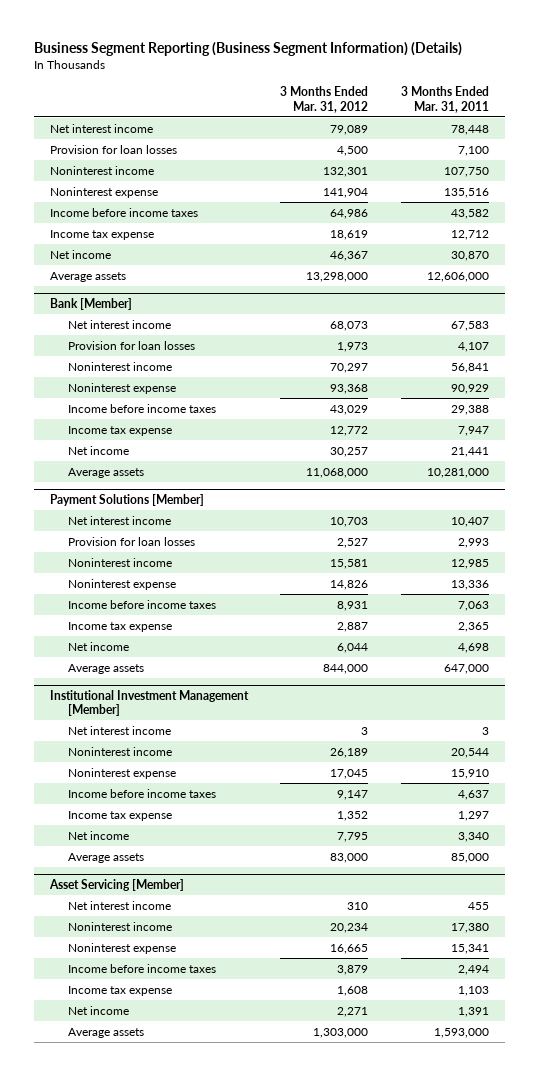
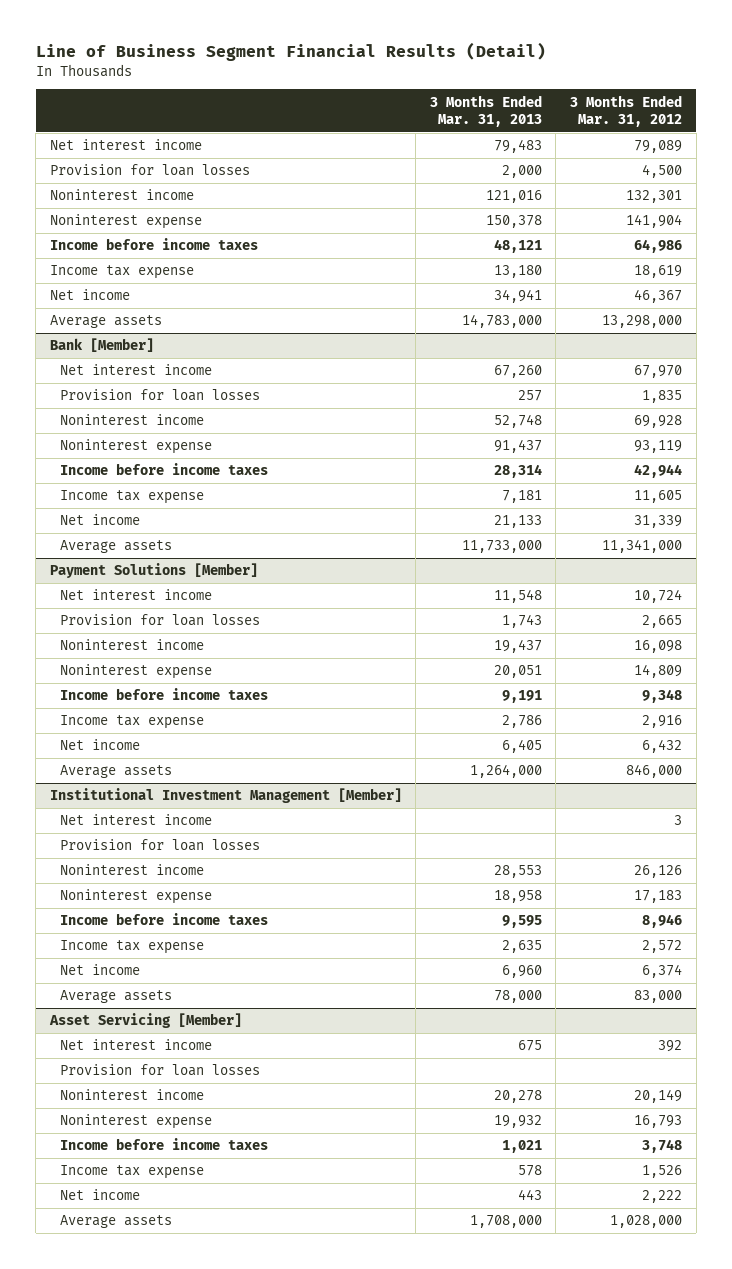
[33,41,462,56] Business Segment Reporting (Business Segment Information) (Details) -> [35,42,546,62] Line of Business Segment Financial Results (Detail)
[400,86,489,113] 3 Months Ended Mar. 31, 2011 -> none
none -> [429,94,542,128] 3 Months Ended Mar. 31, 2013
[330,320,369,331] 68,073 -> [634,365,683,379] 67,970
[337,341,369,352] 1,973 -> [642,390,683,404] 1,835
[330,362,369,373] 70,297 -> [634,415,683,429] 69,928
[330,383,369,394] 93,368 -> [634,440,683,454] 93,119
[330,404,369,415] 43,029 -> [634,464,683,479] 42,944
[330,425,369,436] 12,772 -> [634,490,683,504] 11,605
[330,446,369,457] 30,257 -> [634,515,683,529] 31,339
[306,467,369,478] 11,068,000 -> [602,539,683,554] 11,341,000
[330,516,369,527] 10,703 -> [634,589,683,604] 10,724
[337,537,369,548] 2,527 -> [642,615,683,629] 2,665
[330,558,369,569] 15,581 -> [634,640,683,654] 16,098
[330,579,369,590] 14,826 -> [634,664,683,679] 14,809
[337,600,369,611] 8,931 -> [642,689,683,704] 9,348
[337,621,369,632] 2,887 -> [642,715,683,729] 2,916
[337,642,369,653] 6,044 -> [642,739,683,754] 6,432
[323,663,369,674] 844,000 -> [626,764,683,779] 846,000
none -> [60,839,261,852] Provision for loan losses
[330,747,369,758] 26,189 -> [634,865,683,879] 26,126
[330,768,369,779] 17,045 -> [634,890,683,904] 17,183
[337,789,369,800] 9,147 -> [642,914,683,929] 8,946
[337,810,369,821] 1,352 -> [642,940,683,954] 2,572
[337,831,369,842] 7,795 -> [642,964,683,979] 6,374
[347,901,369,910] 310 -> [658,1040,683,1053] 392
none -> [60,1064,261,1077] Provision for loan losses
[330,922,369,933] 20,234 -> [634,1089,683,1104] 20,149
[330,943,369,954] 16,665 -> [634,1115,683,1129] 16,793
[337,964,369,975] 3,879 -> [642,1139,683,1154] 3,748
[337,985,369,996] 1,608 -> [642,1165,683,1179] 1,526
[337,1006,369,1017] 2,271 -> [642,1190,683,1204] 2,222
[313,1027,369,1038] 1,303,000 -> [610,1215,683,1229] 1,028,000

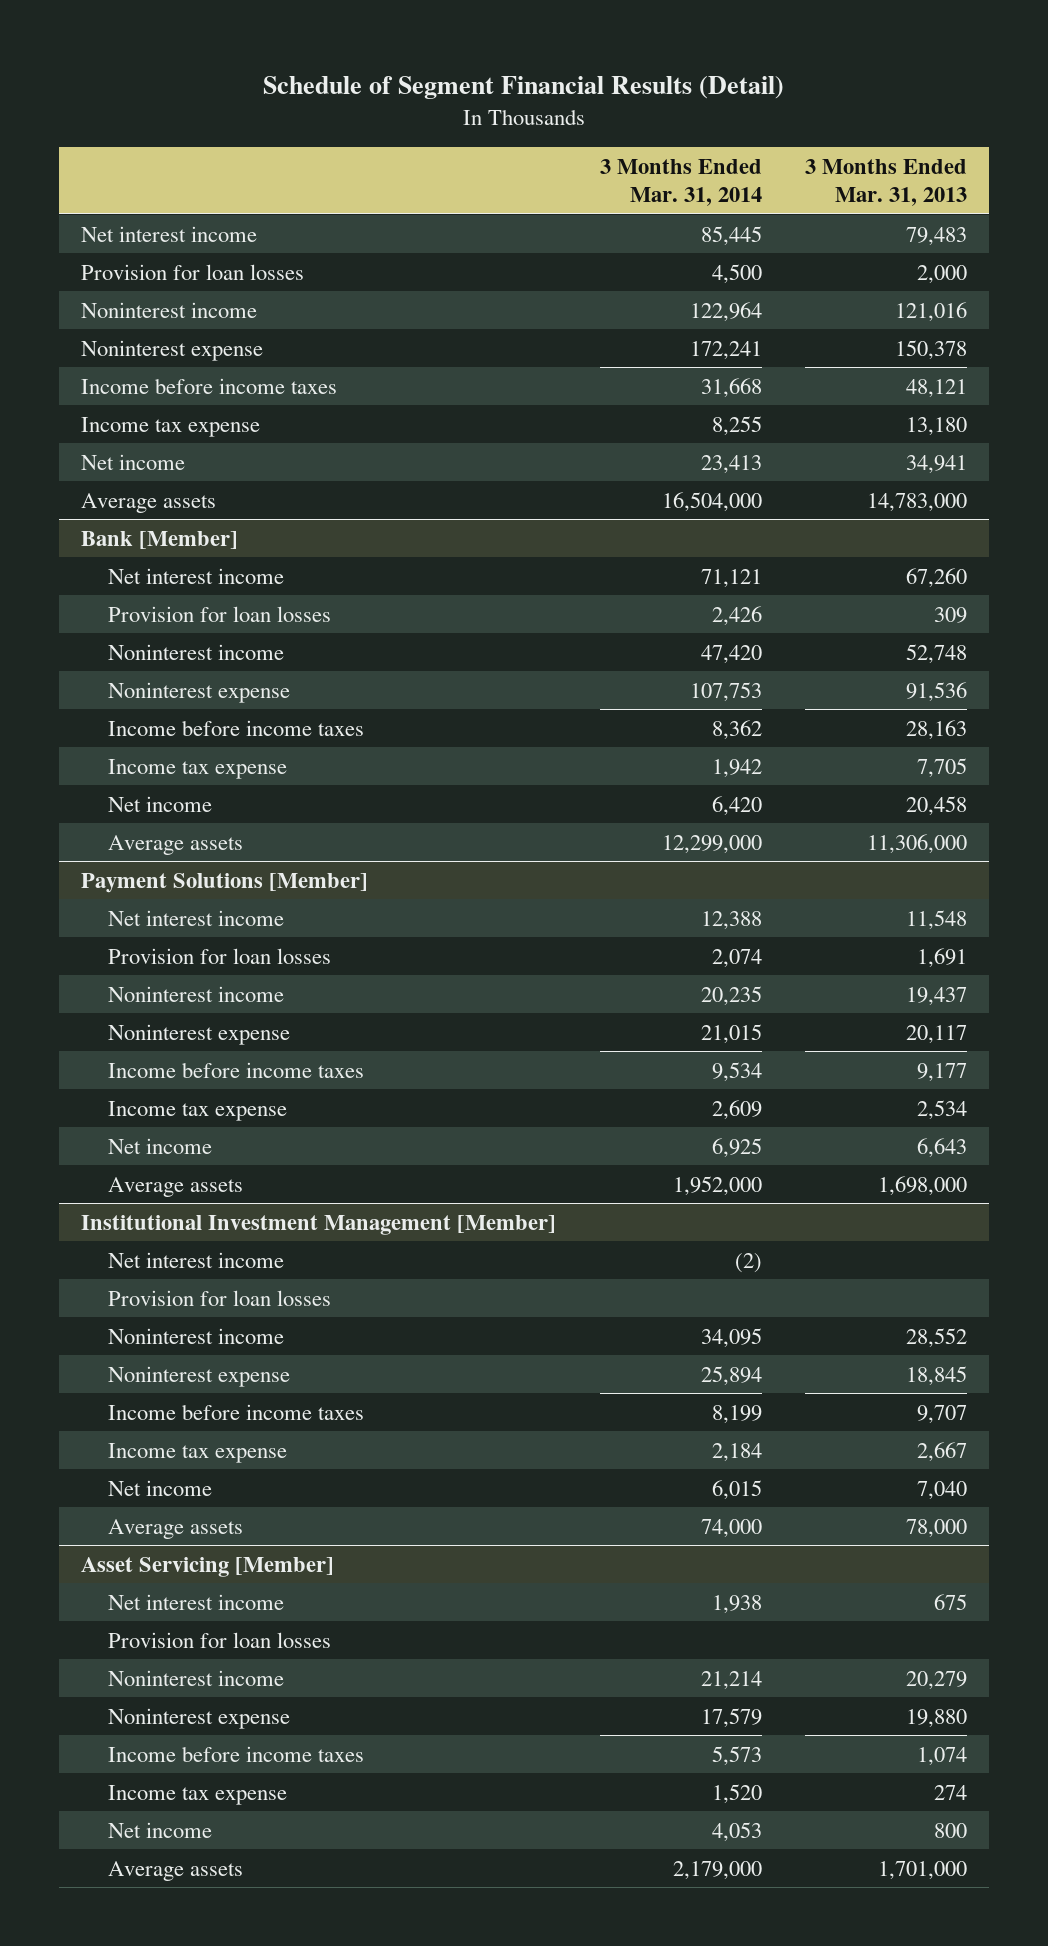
[35,42,546,62] Line of Business Segment Financial Results (Detail) -> [263,76,785,100] Schedule of Segment Financial Results (Detail)
[570,94,683,128] 3 Months Ended Mar. 31, 2012 -> none
none -> [599,158,762,206] 3 Months Ended Mar. 31, 2014
[517,390,542,402] 257 -> [934,606,968,623] 309
[493,439,542,454] 91,437 -> [906,681,968,702] 91,536
[493,464,542,479] 28,314 -> [906,719,968,740] 28,163
[501,490,542,504] 7,181 -> [917,757,968,778] 7,705
[493,515,542,529] 21,133 -> [906,795,968,816] 20,458
[461,540,542,554] 11,733,000 -> [867,833,968,854] 11,306,000
[501,614,542,629] 1,743 -> [917,947,968,968] 1,691
[493,665,542,679] 20,051 -> [906,1024,968,1044] 20,117
[501,690,542,704] 9,191 -> [917,1062,968,1082] 9,177
[501,715,542,729] 2,786 -> [917,1099,968,1120] 2,534
[501,739,542,754] 6,405 -> [917,1137,968,1158] 6,643
[469,764,542,779] 1,264,000 -> [878,1175,968,1196] 1,698,000
[493,865,542,879] 28,553 -> [906,1327,968,1348] 28,552
[493,890,542,904] 18,958 -> [906,1365,968,1386] 18,845
[501,915,542,929] 9,595 -> [917,1404,968,1424] 9,707
[501,940,542,954] 2,635 -> [917,1441,968,1462] 2,667
[501,965,542,979] 6,960 -> [917,1480,968,1500] 7,040
[493,1090,542,1104] 20,278 -> [906,1670,968,1690] 20,279
[493,1115,542,1129] 19,932 -> [906,1708,968,1728] 19,880
[501,1140,542,1154] 1,021 -> [917,1746,968,1766] 1,074
[517,1165,542,1177] 578 -> [934,1784,968,1800] 274
[517,1189,542,1201] 443 -> [934,1822,968,1838] 800
[469,1215,542,1229] 1,708,000 -> [878,1860,968,1880] 1,701,000

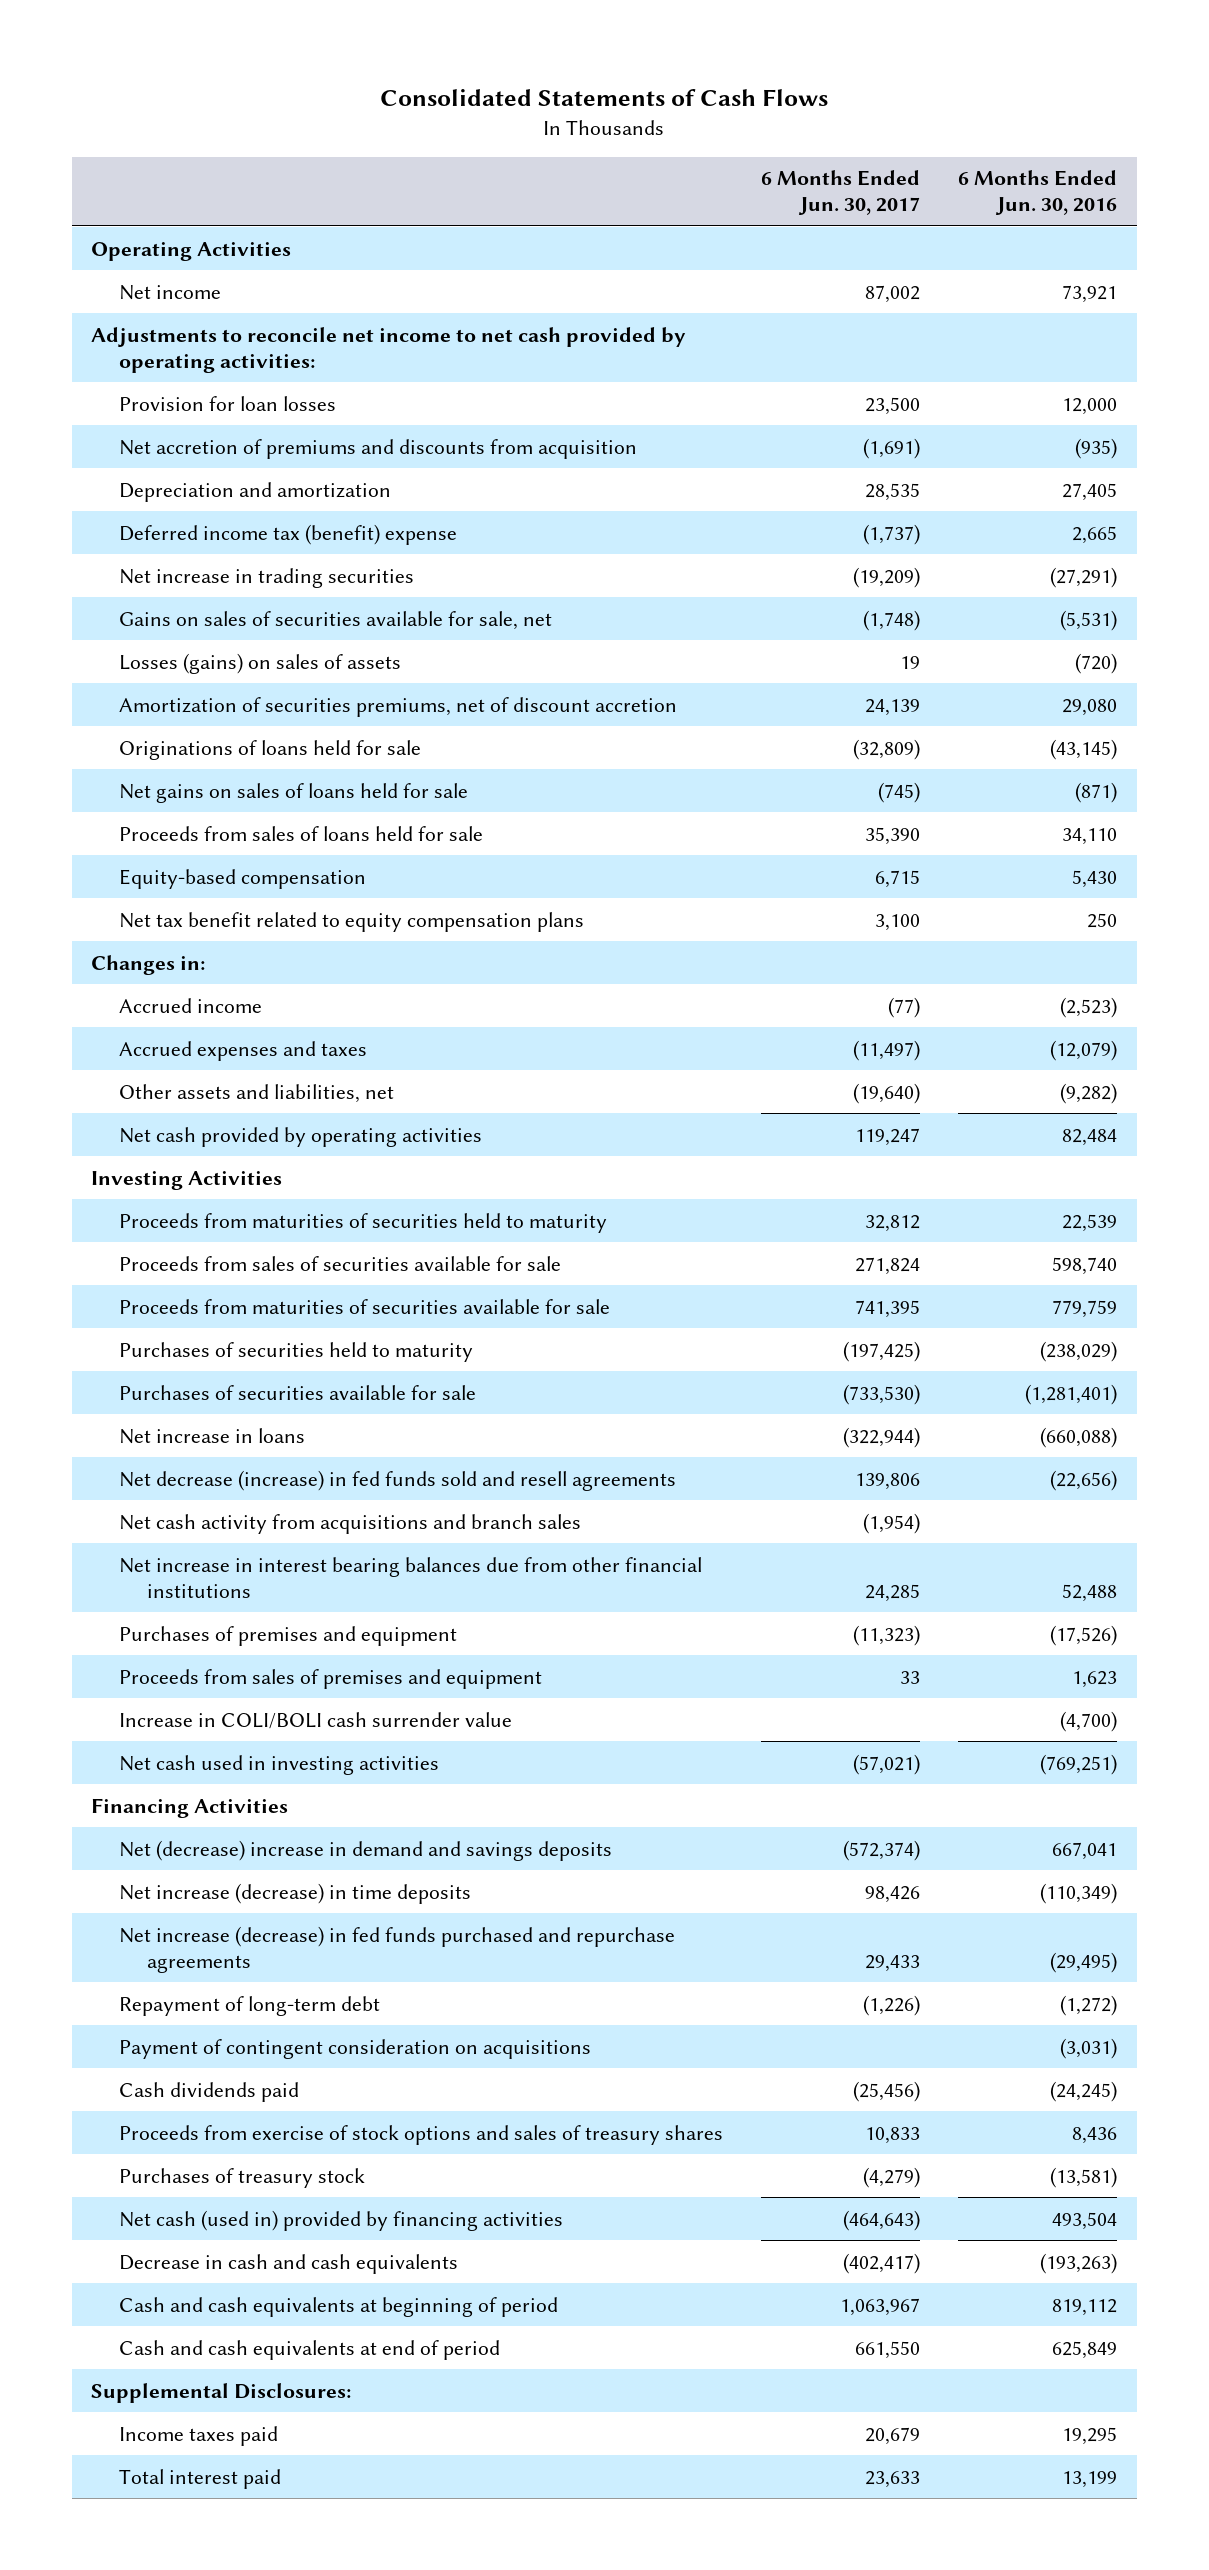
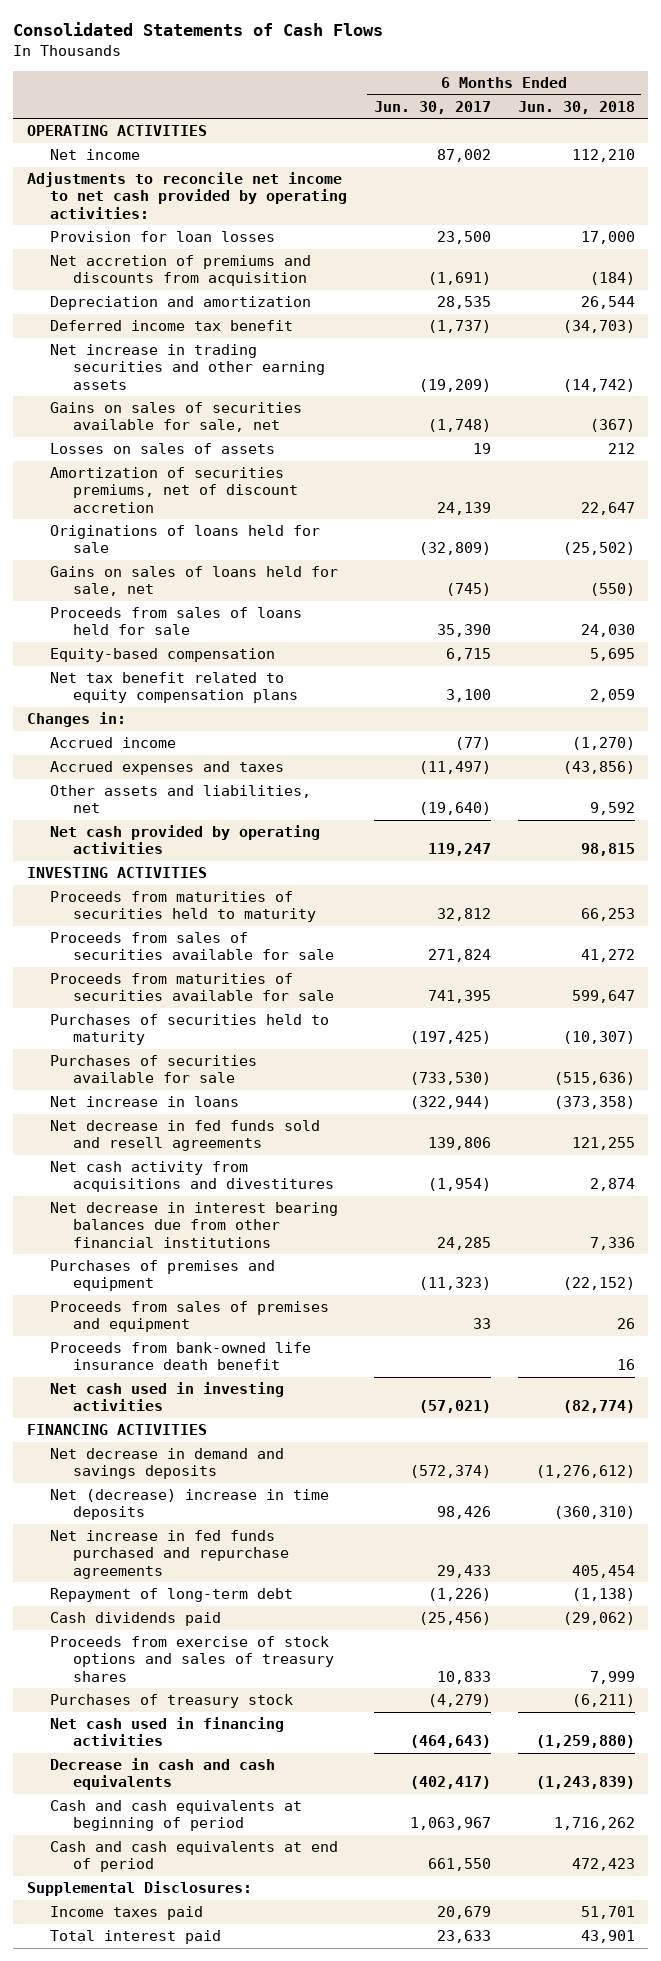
[958,170,1118,216] 6 Months Ended Jun. 30, 2016 -> none
none -> [517,100,635,114] Jun. 30, 2018
[91,241,292,261] Operating Activities -> [26,125,207,137] OPERATING ACTIVITIES
[119,523,458,545] Deferred income tax (benefit) expense -> [50,320,294,332] Deferred income tax benefit
[119,567,415,588] Net increase in trading securities -> [50,344,326,390] Net increase in trading securities and other earning assets
[119,652,402,674] Losses (gains) on sales of assets -> [50,443,276,455] Losses on sales of assets
[119,782,469,803] Net gains on sales of loans held for sale -> [50,566,339,597] Gains on sales of loans held for sale, net
[91,1170,283,1190] Investing Activities -> [26,867,207,879] INVESTING ACTIVITIES
[119,1469,677,1491] Net decrease (increase) in fed funds sold and resell agreements -> [50,1120,321,1152] Net decrease in fed funds sold and resell agreements
[119,1513,582,1534] Net cash activity from acquisitions and branch sales -> [50,1161,335,1193] Net cash activity from acquisitions and divestitures
[119,1556,703,1598] Net increase in interest bearing balances due from other financial institutions -> [50,1202,339,1248] Net decrease in interest bearing balances due from other financial institutions
[119,1711,513,1729] Increase in COLI/BOLI cash surrender value -> none
none -> [50,1342,312,1371] Proceeds from bank-owned life insurance death benefit
[91,1797,289,1818] Financing Activities -> [26,1424,207,1436] FINANCING ACTIVITIES
[119,1839,613,1861] Net (decrease) increase in demand and savings deposits -> [50,1448,285,1480] Net decrease in demand and savings deposits
[119,1882,472,1904] Net increase (decrease) in time deposits -> [50,1489,330,1521] Net (decrease) increase in time deposits
[119,1925,676,1973] Net increase (decrease) in fed funds purchased and repurchase agreements -> [50,1530,290,1579] Net increase in fed funds purchased and repurchase agreements
[119,2038,592,2059] Payment of contingent consideration on acquisitions -> none
[119,2209,564,2231] Net cash (used in) provided by financing activities -> [50,1717,285,1747] Net cash used in financing activities

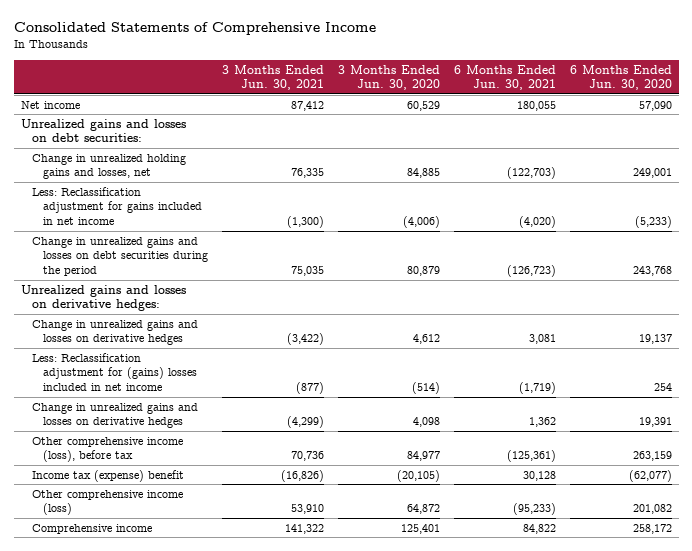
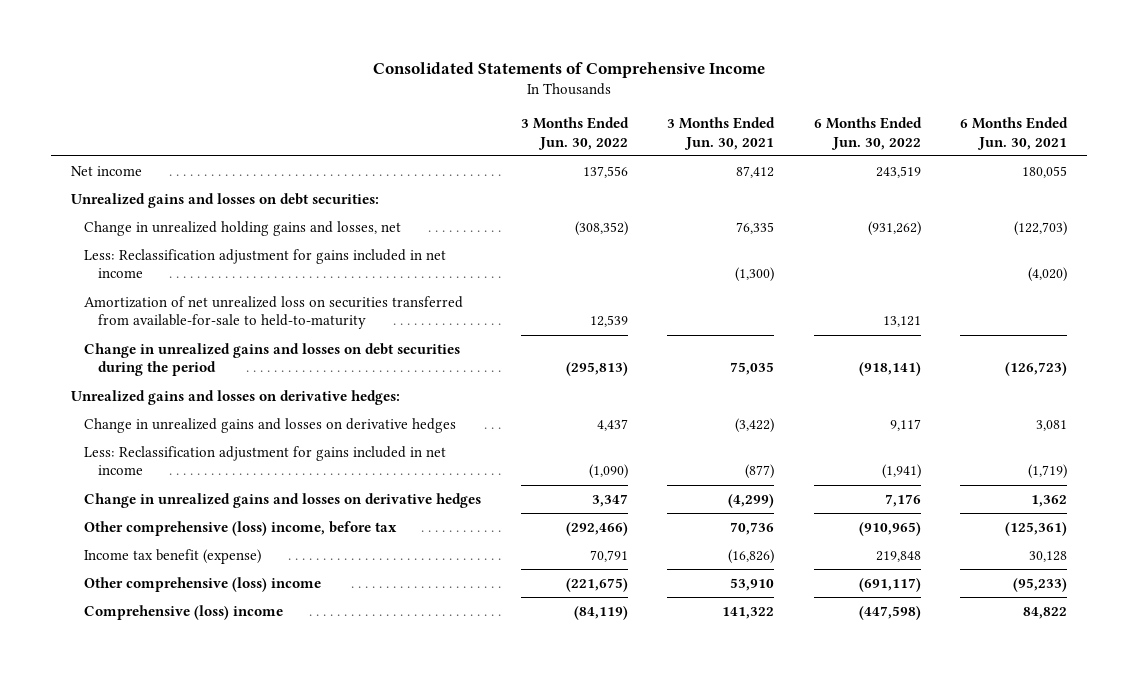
[337,64,440,91] 3 Months Ended Jun. 30, 2020 -> none
[569,64,672,91] 6 Months Ended Jun. 30, 2020 -> none
none -> [520,117,629,150] 3 Months Ended Jun. 30, 2022
none -> [813,117,922,150] 6 Months Ended Jun. 30, 2022
none -> [84,295,464,330] Amortization of net unrealized loss on securities transferred from available-for-sale to held-to-maturity
[31,352,198,392] Less: Reclassification adjustment for (gains) losses included in net income -> [84,445,447,476] Less: Reclassification adjustment for gains included in net income
[31,436,183,463] Other comprehensive income (loss), before tax -> [84,520,398,536] Other comprehensive (loss) income, before tax
[31,469,184,482] Income tax (expense) benefit -> [84,548,262,564] Income tax benefit (expense)
[31,489,183,516] Other comprehensive income (loss) -> [84,576,322,592] Other comprehensive (loss) income
[31,523,152,534] Comprehensive income -> [84,604,284,620] Comprehensive (loss) income

